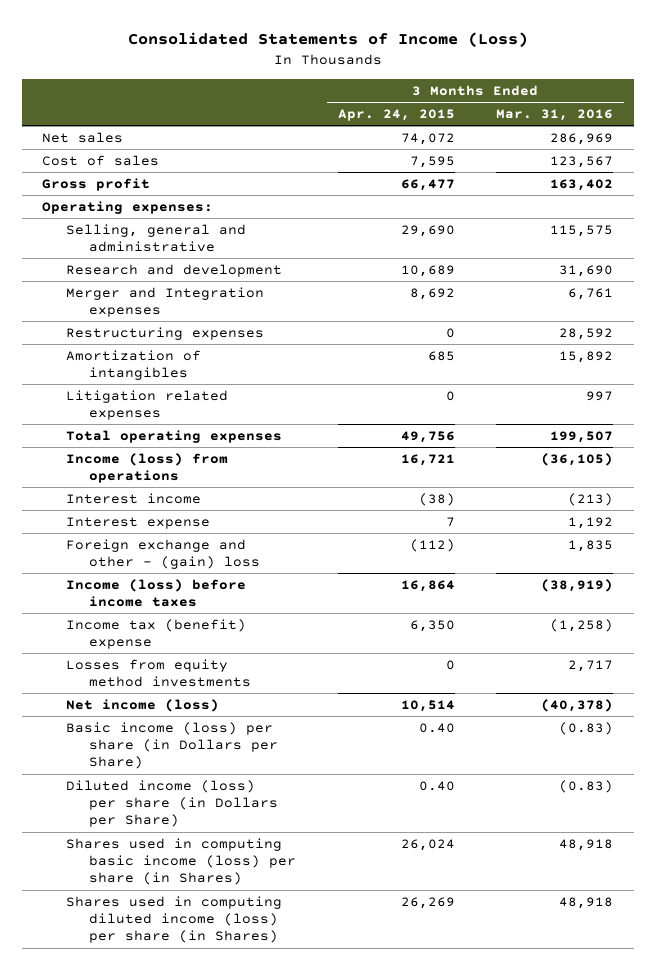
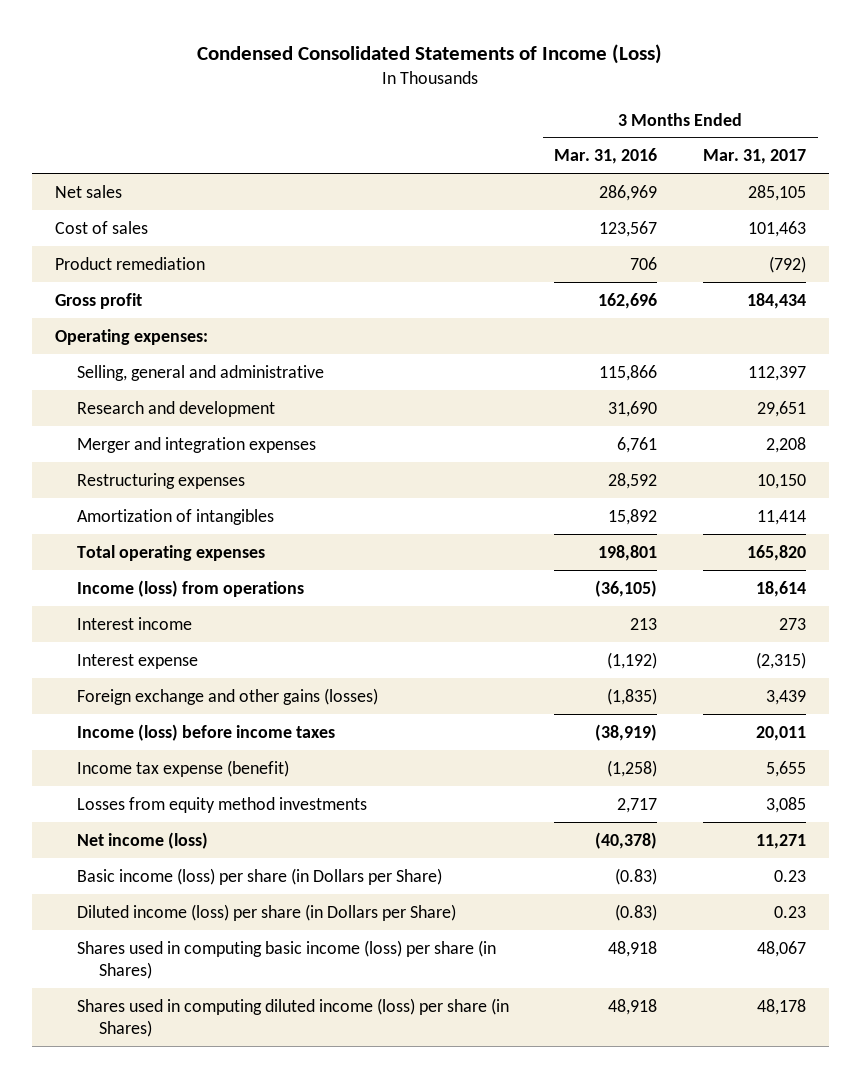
[127,32,528,48] Consolidated Statements of Income (Loss) -> [197,43,663,64] Condensed Consolidated Statements of Income (Loss)
[337,108,455,121] Apr. 24, 2015 -> none
none -> [703,149,807,165] Mar. 31, 2017
none -> [54,256,205,270] Product remediation
[550,178,614,191] 163,402 -> [598,292,658,309] 162,696
[550,224,614,237] 115,575 -> [599,364,658,381] 115,866
[65,286,264,318] Merger and Integration expenses -> [76,436,316,453] Merger and integration expenses
[65,389,228,421] Litigation related expenses -> none
[550,430,614,443] 199,507 -> [598,544,658,561] 198,801
[568,492,614,506] (213) -> [630,617,658,630] 213
[568,516,614,529] 1,192 -> [607,651,658,669] (1,192)
[65,538,261,570] Foreign exchange and other - (gain) loss -> [76,687,378,705] Foreign exchange and other gains (losses)
[568,539,614,552] 1,835 -> [607,687,658,705] (1,835)
[65,618,246,650] Income tax (benefit) expense -> [76,759,289,777] Income tax expense (benefit)

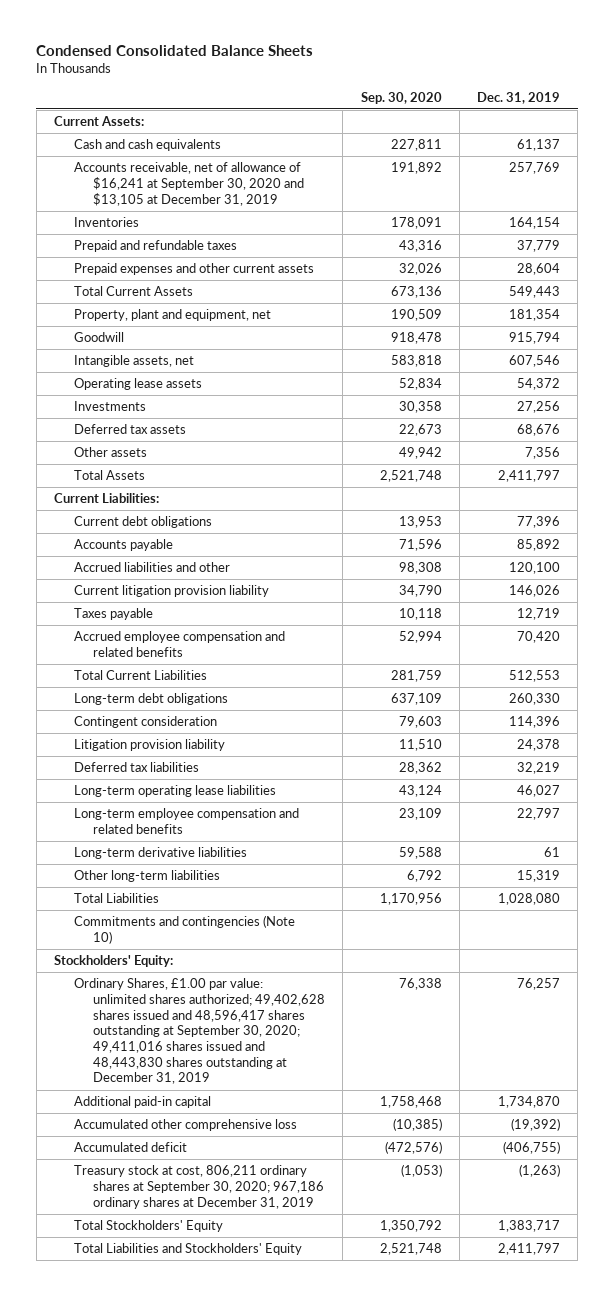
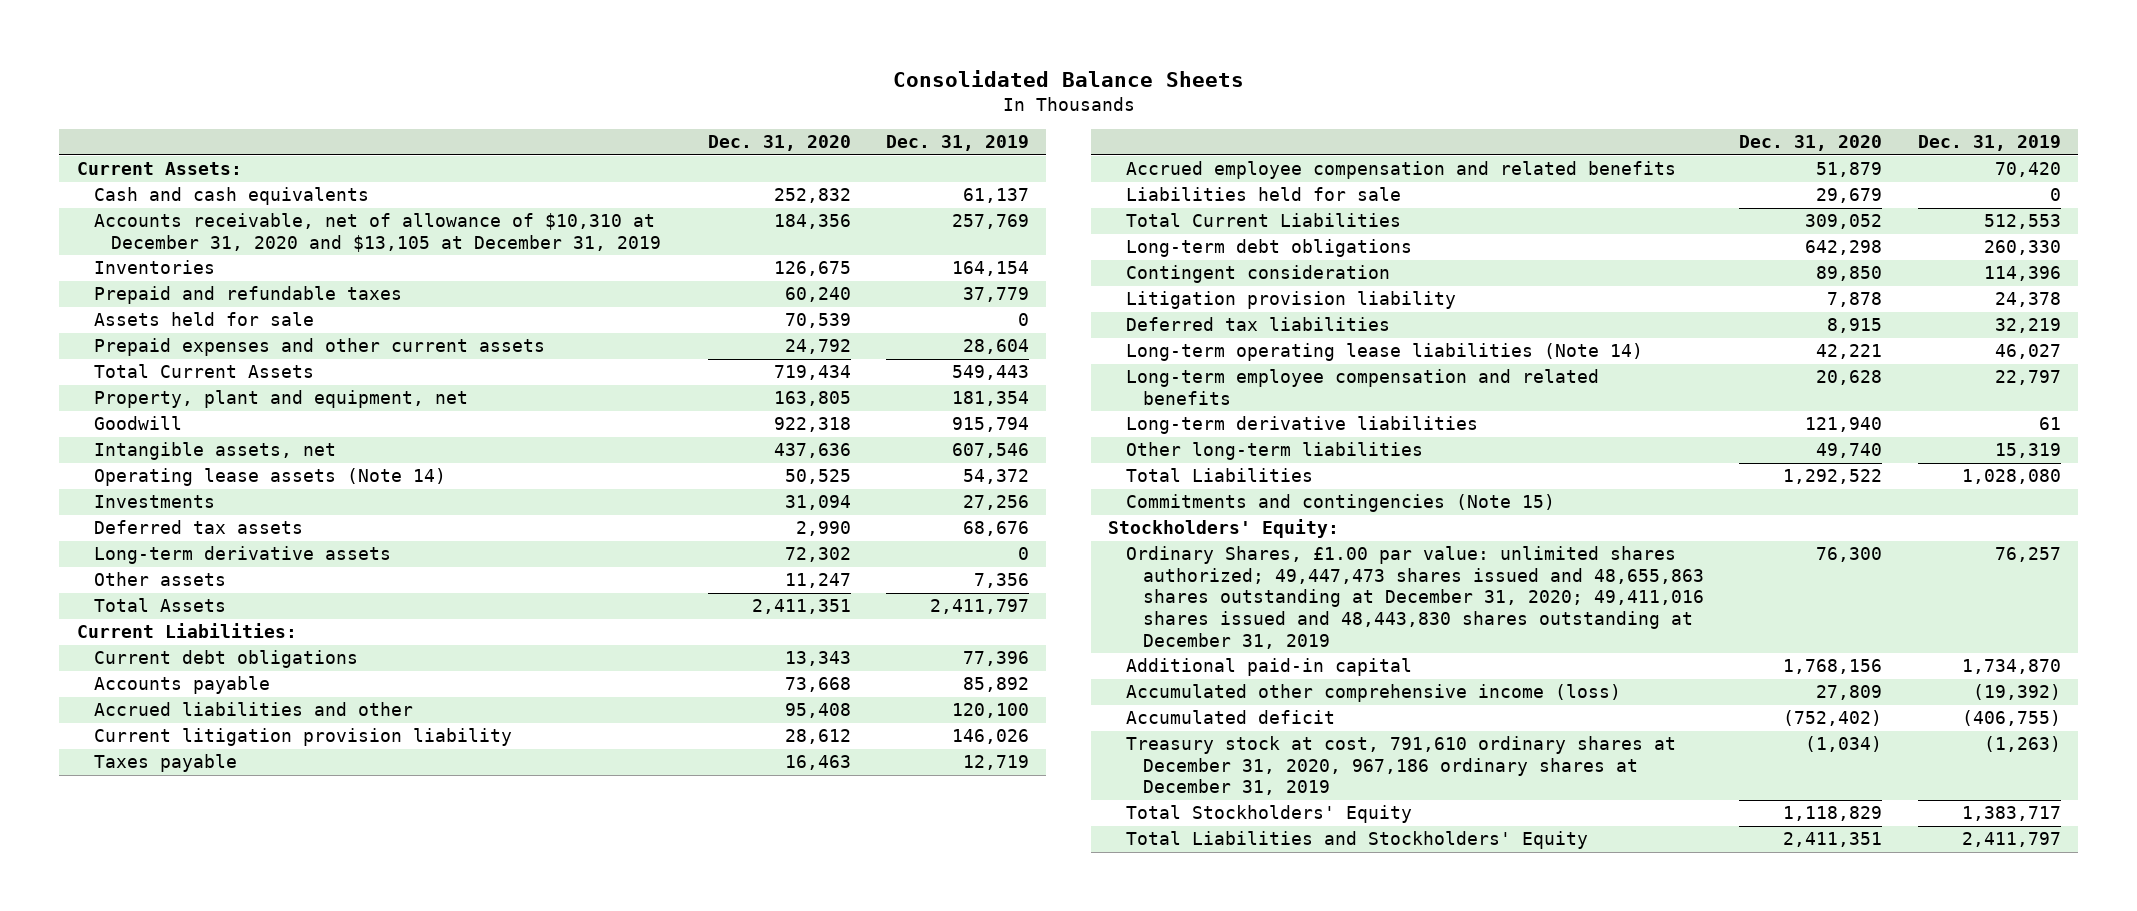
[36,44,314,56] Condensed Consolidated Balance Sheets -> [892,69,1244,87] Consolidated Balance Sheets
[360,91,442,104] Sep. 30, 2020 -> none
none -> [707,135,851,152] Dec. 31, 2020
[73,162,305,206] Accounts receivable, net of allowance of $16,241 at September 30, 2020 and $13,105 at December 31, 2019 -> [94,213,662,252] Accounts receivable, net of allowance of $10,310 at December 31, 2020 and $13,105 at December 31, 2019
none -> [94,312,315,327] Assets held for sale
[73,378,202,391] Operating lease assets -> [94,468,447,487] Operating lease assets (Note 14)
none -> [94,546,392,565] Long-term derivative assets
none -> [1125,187,1401,202] Liabilities held for sale
[73,785,276,798] Long-term operating lease liabilities -> [1125,343,1643,362] Long-term operating lease liabilities (Note 14)
[73,915,295,944] Commitments and contingencies (Note 10) -> [1125,494,1555,513] Commitments and contingencies (Note 15)
[73,978,326,1085] Ordinary Shares, £1.00 par value: unlimited shares authorized; 49,402,628 shares issued and 48,596,417 shares outstanding at September 30, 2020; 49,411,016 shares issued and 48,443,830 shares outstanding at December 31, 2019 -> [1125,546,1705,649] Ordinary Shares, £1.00 par value: unlimited shares authorized; 49,447,473 shares issued and 48,655,863 shares outstanding at December 31, 2020; 49,411,016 shares issued and 48,443,830 shares outstanding at December 31, 2019
[73,1119,297,1132] Accumulated other comprehensive loss -> [1125,684,1621,703] Accumulated other comprehensive income (loss)
[73,1165,325,1209] Treasury stock at cost, 806,211 ordinary shares at September 30, 2020; 967,186 ordinary shares at December 31, 2019 -> [1125,736,1676,796] Treasury stock at cost, 791,610 ordinary shares at December 31, 2020, 967,186 ordinary shares at December 31, 2019

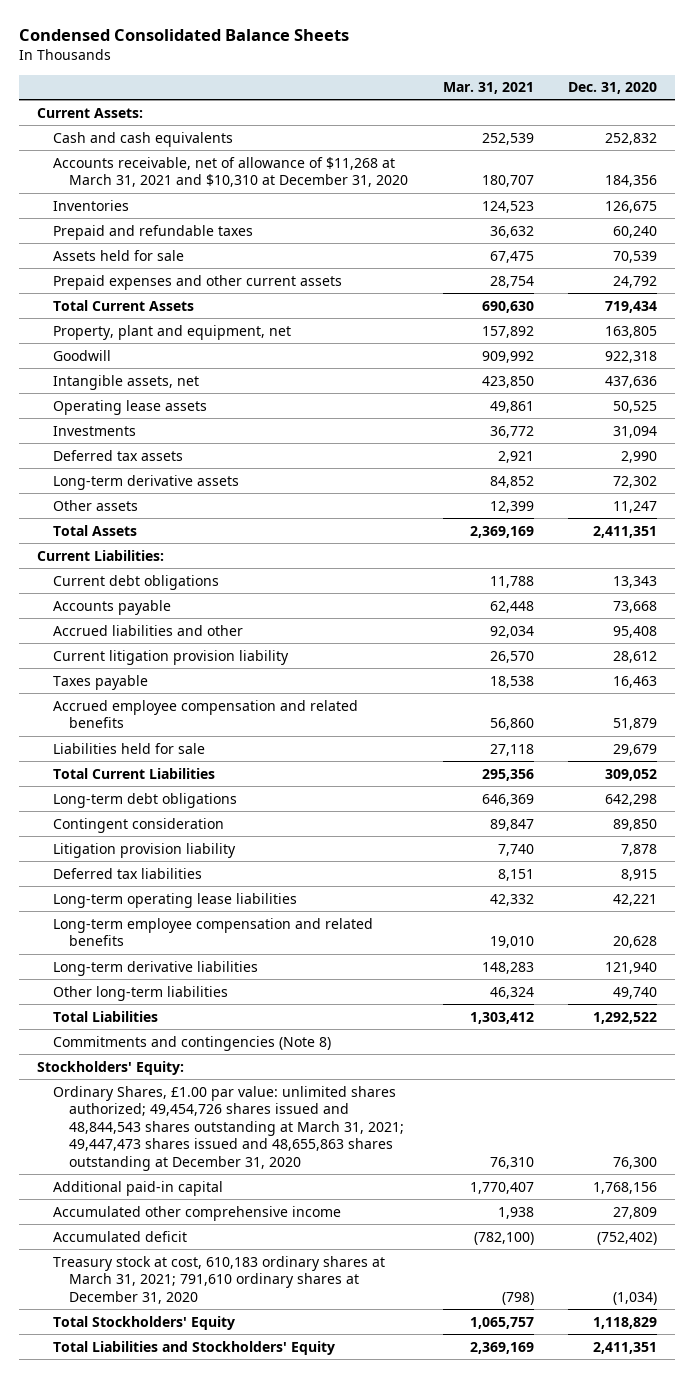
[892,69,1244,87] Consolidated Balance Sheets -> [19,29,350,42] Condensed Consolidated Balance Sheets
[885,135,1029,152] Dec. 31, 2019 -> none
none -> [442,82,534,95] Mar. 31, 2021
[94,213,662,252] Accounts receivable, net of allowance of $10,310 at December 31, 2020 and $13,105 at December 31, 2019 -> [52,156,408,188] Accounts receivable, net of allowance of $11,268 at March 31, 2021 and $10,310 at December 31, 2020
[94,468,447,487] Operating lease assets (Note 14) -> [52,399,207,415] Operating lease assets
[1125,343,1643,362] Long-term operating lease liabilities (Note 14) -> [52,892,297,908] Long-term operating lease liabilities
[1125,494,1555,513] Commitments and contingencies (Note 15) -> [52,1035,331,1051] Commitments and contingencies (Note 8)
[1125,546,1705,649] Ordinary Shares, £1.00 par value: unlimited shares authorized; 49,447,473 shares issued and 48,655,863 shares outstanding at December 31, 2020; 49,411,016 shares issued and 48,443,830 shares outstanding at December 31, 2019 -> [52,1085,404,1171] Ordinary Shares, £1.00 par value: unlimited shares authorized; 49,454,726 shares issued and 48,844,543 shares outstanding at March 31, 2021; 49,447,473 shares issued and 48,655,863 shares outstanding at December 31, 2020
[1125,684,1621,703] Accumulated other comprehensive income (loss) -> [52,1205,341,1221] Accumulated other comprehensive income
[1125,736,1676,796] Treasury stock at cost, 791,610 ordinary shares at December 31, 2020, 967,186 ordinary shares at December 31, 2019 -> [52,1255,385,1304] Treasury stock at cost, 610,183 ordinary shares at March 31, 2021; 791,610 ordinary shares at December 31, 2020

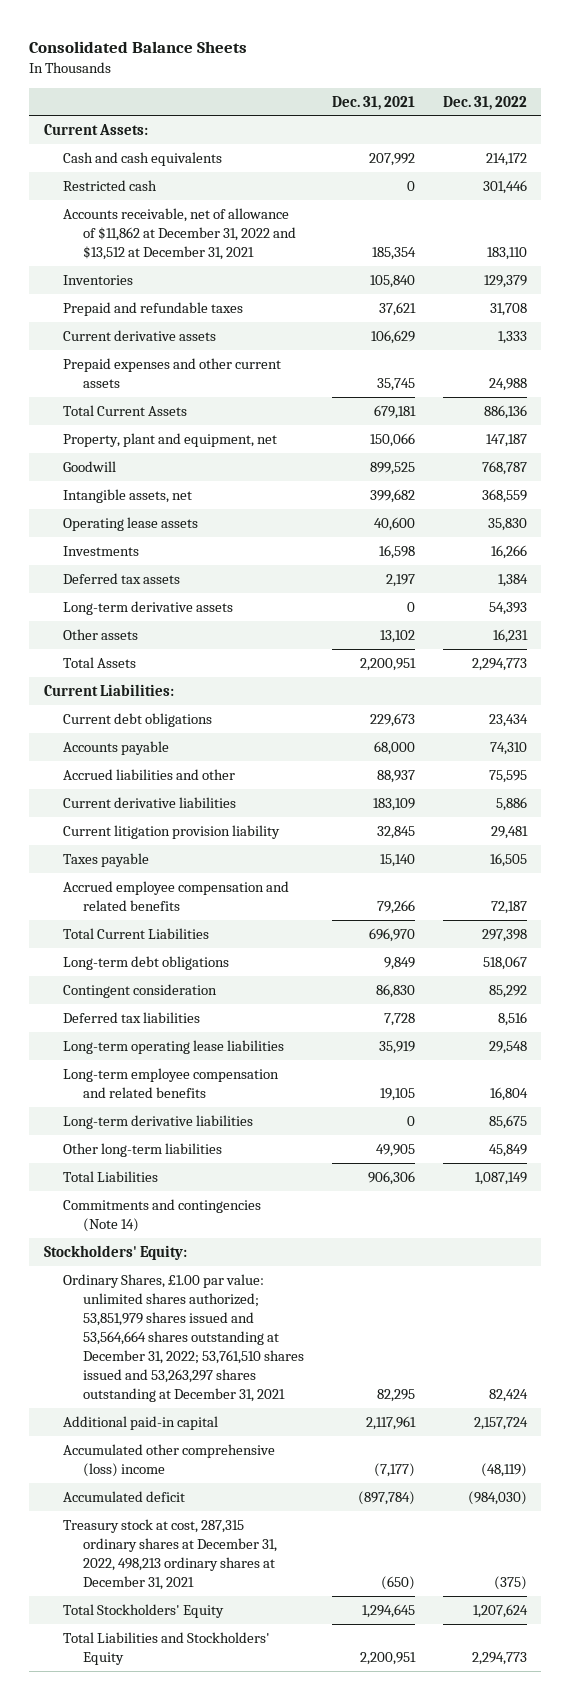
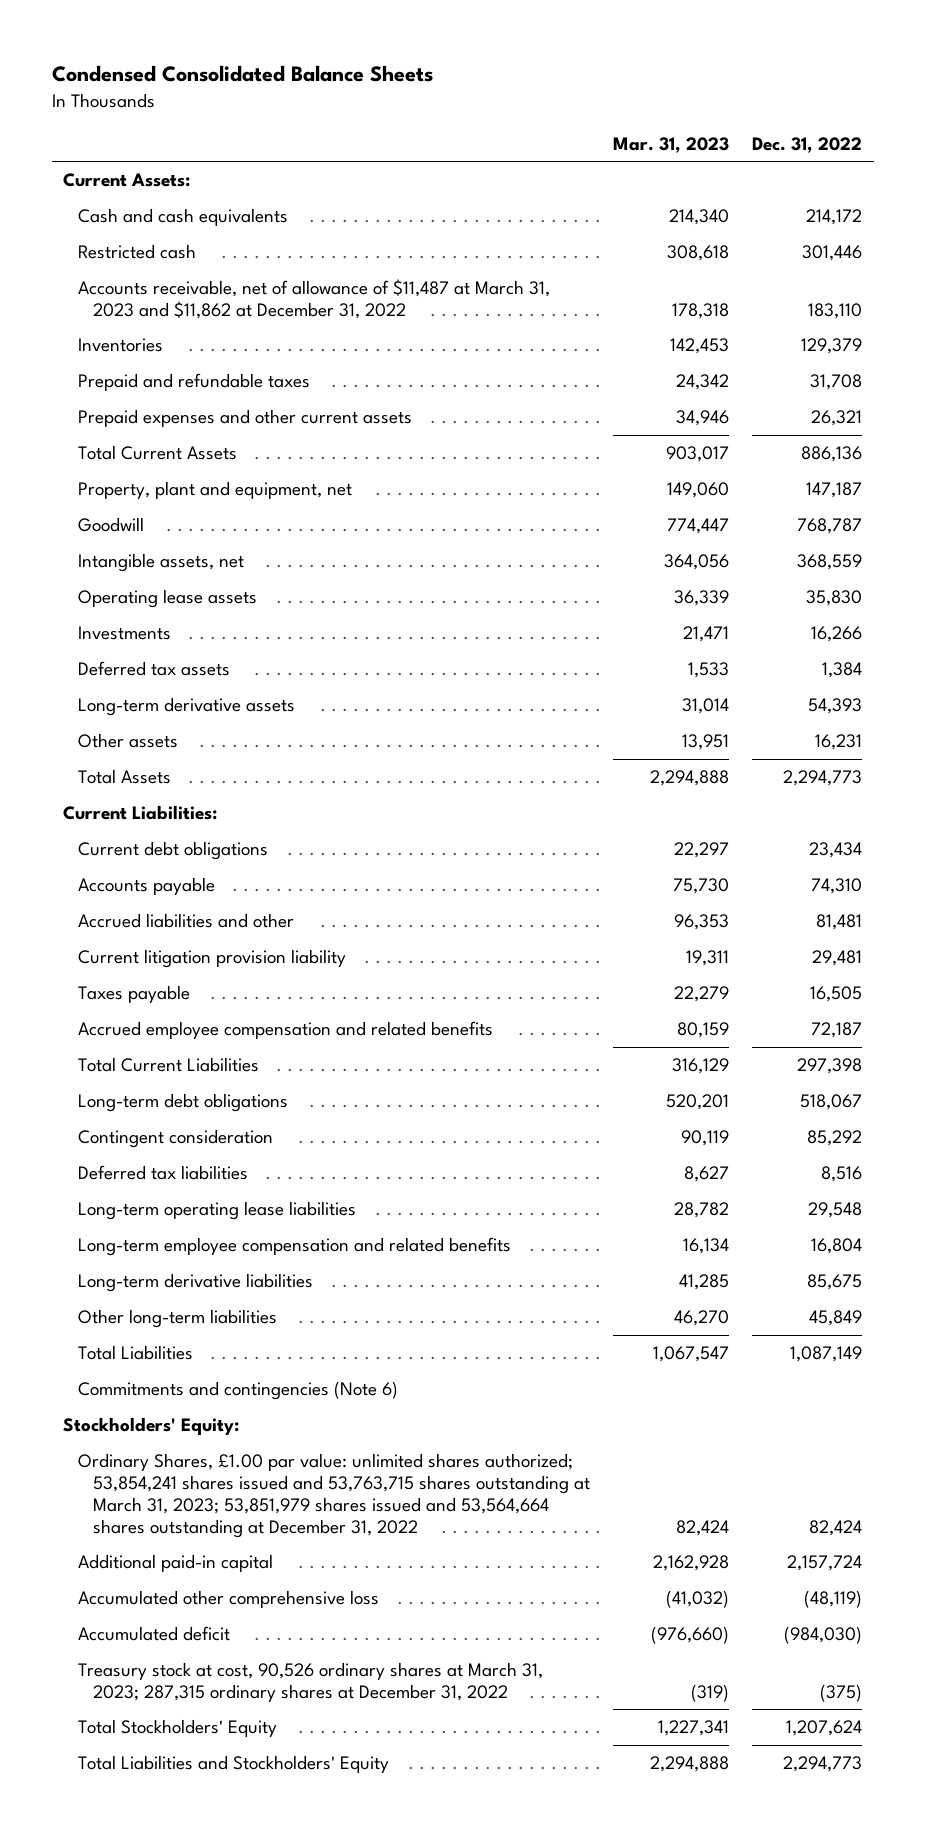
[29,40,248,53] Consolidated Balance Sheets -> [51,65,433,83] Condensed Consolidated Balance Sheets
[331,95,415,110] Dec. 31, 2021 -> none
none -> [612,136,729,153] Mar. 31, 2023
[63,207,296,261] Accounts receivable, net of allowance of $11,862 at December 31, 2022 and $13,512 at December 31, 2021 -> [78,279,551,319] Accounts receivable, net of allowance of $11,487 at March 31, 2023 and $11,862 at December 31, 2022
[63,329,217,341] Current derivative assets -> none
[489,377,528,391] 24,988 -> [811,410,863,427] 26,321
[63,796,237,808] Current derivative liabilities -> none
[489,769,528,783] 75,595 -> [816,914,863,931] 81,481
[63,1198,262,1232] Commitments and contingencies (Note 14) -> [78,1381,399,1401] Commitments and contingencies (Note 6)
[63,1273,304,1403] Ordinary Shares, £1.00 par value: unlimited shares authorized; 53,851,979 shares issued and 53,564,664 shares outstanding at December 31, 2022; 53,761,510 shares issued and 53,263,297 shares outstanding at December 31, 2021 -> [78,1453,590,1538] Ordinary Shares, £1.00 par value: unlimited shares authorized; 53,854,241 shares issued and 53,763,715 shares outstanding at March 31, 2023; 53,851,979 shares issued and 53,564,664 shares outstanding at December 31, 2022
[63,1443,276,1477] Accumulated other comprehensive (loss) income -> [78,1590,380,1609] Accumulated other comprehensive loss
[63,1518,277,1591] Treasury stock at cost, 287,315 ordinary shares at December 31, 2022, 498,213 ordinary shares at December 31, 2021 -> [78,1662,544,1702] Treasury stock at cost, 90,526 ordinary shares at March 31, 2023; 287,315 ordinary shares at December 31, 2022

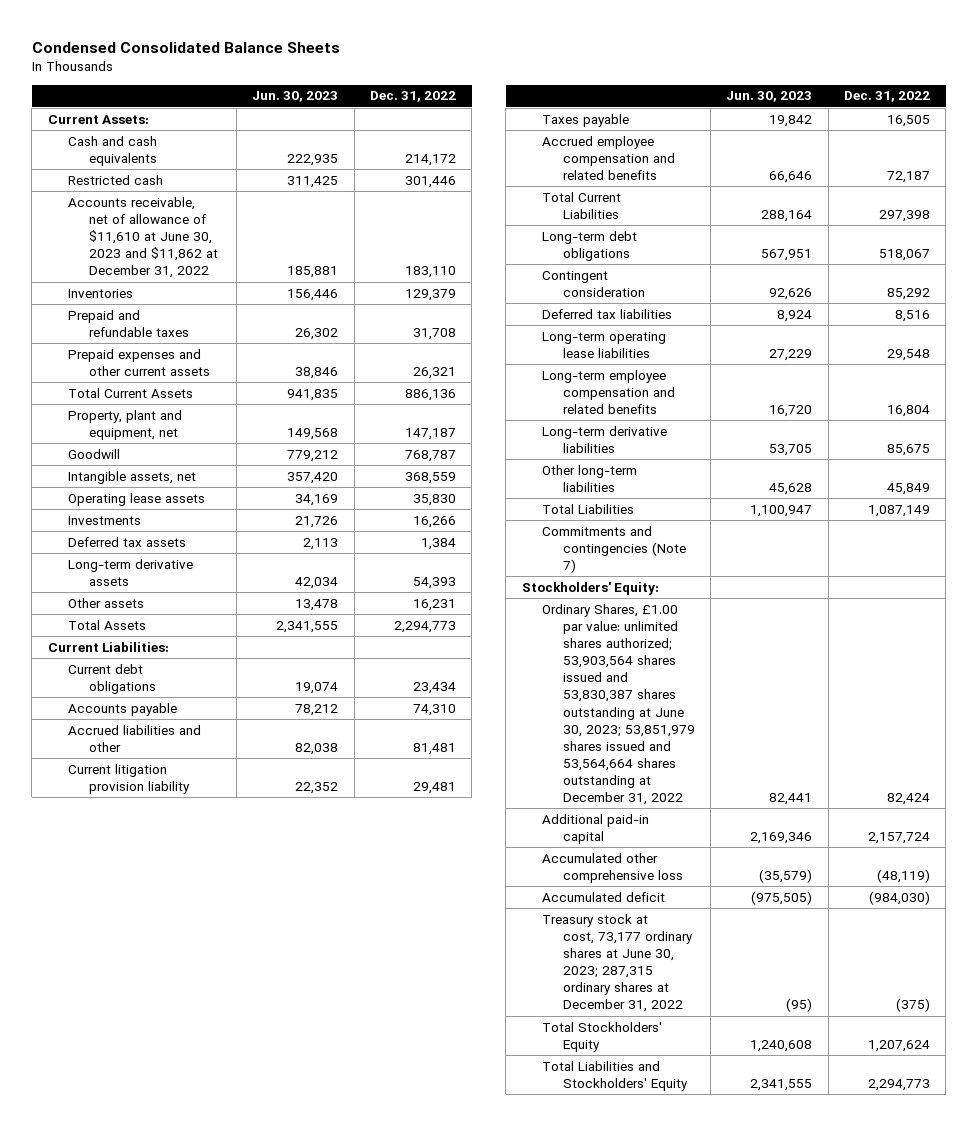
[612,136,729,153] Mar. 31, 2023 -> none
none -> [252,91,339,103] Jun. 30, 2023
[78,279,551,319] Accounts receivable, net of allowance of $11,487 at March 31, 2023 and $11,862 at December 31, 2022 -> [68,196,218,279] Accounts receivable, net of allowance of $11,610 at June 30, 2023 and $11,862 at December 31, 2022
[78,1381,399,1401] Commitments and contingencies (Note 6) -> [542,525,686,574] Commitments and contingencies (Note 7)
[78,1453,590,1538] Ordinary Shares, £1.00 par value: unlimited shares authorized; 53,854,241 shares issued and 53,763,715 shares outstanding at March 31, 2023; 53,851,979 shares issued and 53,564,664 shares outstanding at December 31, 2022 -> [542,603,695,806] Ordinary Shares, £1.00 par value: unlimited shares authorized; 53,903,564 shares issued and 53,830,387 shares outstanding at June 30, 2023; 53,851,979 shares issued and 53,564,664 shares outstanding at December 31, 2022
[78,1662,544,1702] Treasury stock at cost, 90,526 ordinary shares at March 31, 2023; 287,315 ordinary shares at December 31, 2022 -> [542,913,693,1013] Treasury stock at cost, 73,177 ordinary shares at June 30, 2023; 287,315 ordinary shares at December 31, 2022

